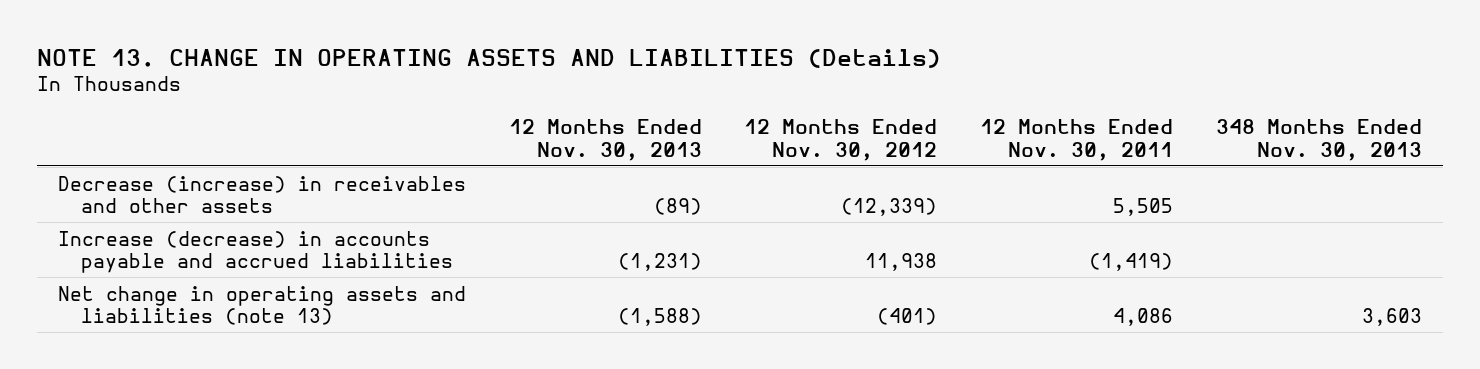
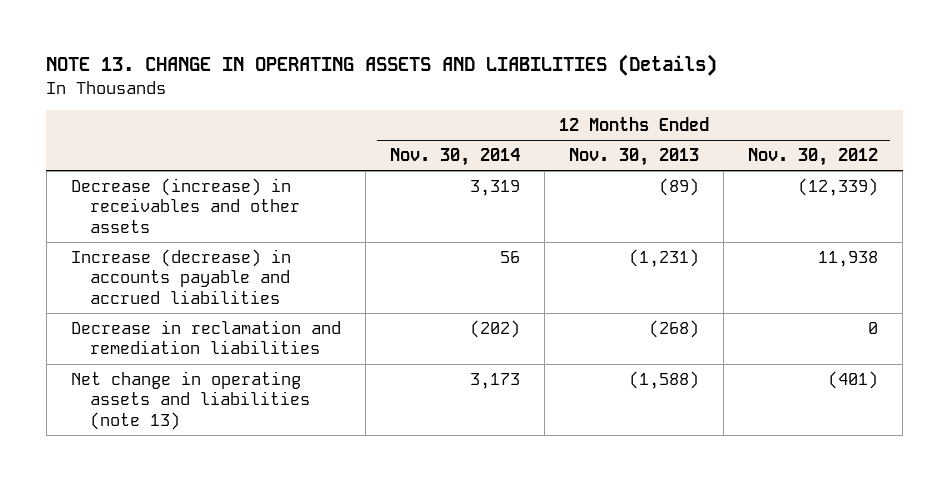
[980,118,1174,161] 12 Months Ended Nov. 30, 2011 -> none
[1215,118,1422,161] 348 Months Ended Nov. 30, 2013 -> none
none -> [389,148,520,167] Nov. 30, 2014
none -> [70,319,341,355] Decrease in reclamation and remediation liabilities

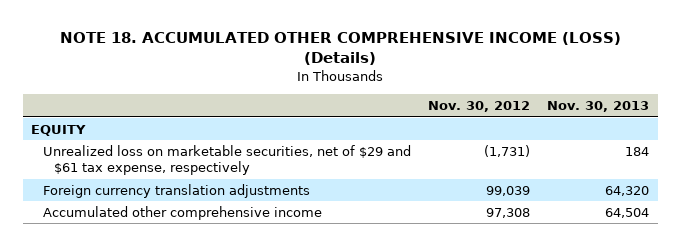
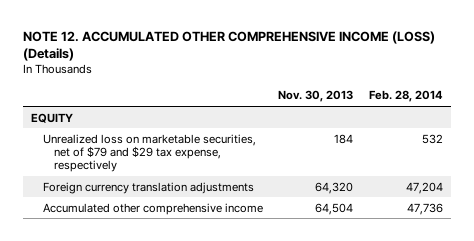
[60,31,622,66] NOTE 18. ACCUMULATED OTHER COMPREHENSIVE INCOME (LOSS) (Details) -> [23,30,436,62] NOTE 12. ACCUMULATED OTHER COMPREHENSIVE INCOME (LOSS) (Details)
[427,101,530,113] Nov. 30, 2012 -> none
none -> [369,90,444,103] Feb. 28, 2014
[42,144,411,176] Unrealized loss on marketable securities, net of $29 and $61 tax expense, respectively -> [42,133,256,173] Unrealized loss on marketable securities, net of $79 and $29 tax expense, respectively

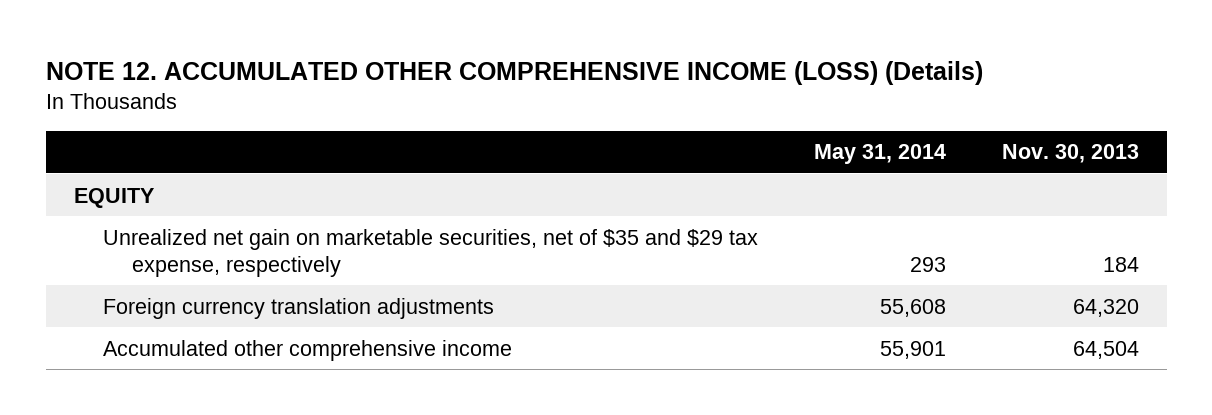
[369,90,444,103] Feb. 28, 2014 -> none
none -> [813,144,946,165] May 31, 2014
[42,133,256,173] Unrealized loss on marketable securities, net of $79 and $29 tax expense, respectively -> [102,228,758,277] Unrealized net gain on marketable securities, net of $35 and $29 tax expense, respectively

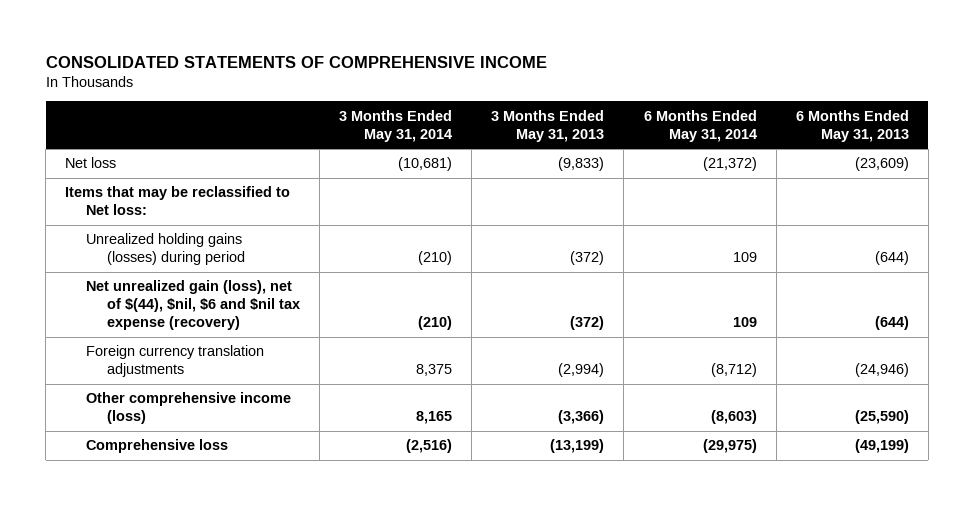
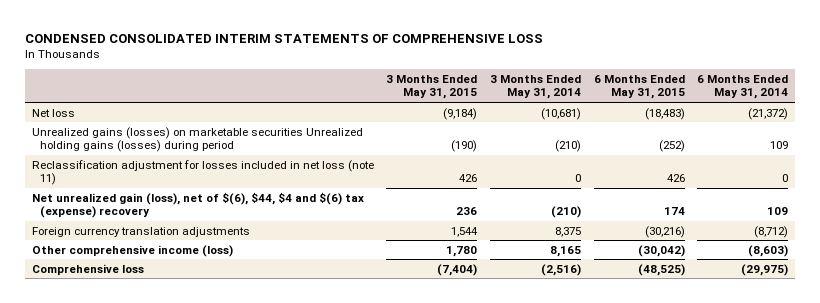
[45,55,547,68] CONSOLIDATED STATEMENTS OF COMPREHENSIVE INCOME -> [25,33,544,43] CONDENSED CONSOLIDATED INTERIM STATEMENTS OF COMPREHENSIVE LOSS
[491,109,605,142] 3 Months Ended May 31, 2013 -> none
[795,109,909,142] 6 Months Ended May 31, 2013 -> none
none -> [386,75,478,100] 3 Months Ended May 31, 2015
none -> [593,75,685,100] 6 Months Ended May 31, 2015
[65,186,291,216] Items that may be reclassified to Net loss: -> none
[86,233,246,266] Unrealized holding gains (losses) during period -> [31,126,363,153] Unrealized gains (losses) on marketable securities Unrealized holding gains (losses) during period
none -> [31,159,374,186] Reclassification adjustment for losses included in net loss (note 11)
[86,280,301,331] Net unrealized gain (loss), net of $(44), $nil, $6 and $nil tax expense (recovery) -> [31,191,364,219] Net unrealized gain (loss), net of $(6), $44, $4 and $(6) tax (expense) recovery

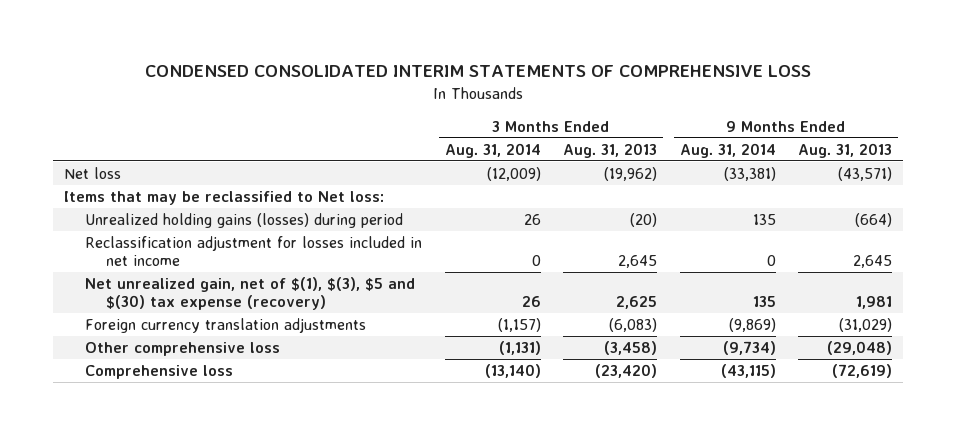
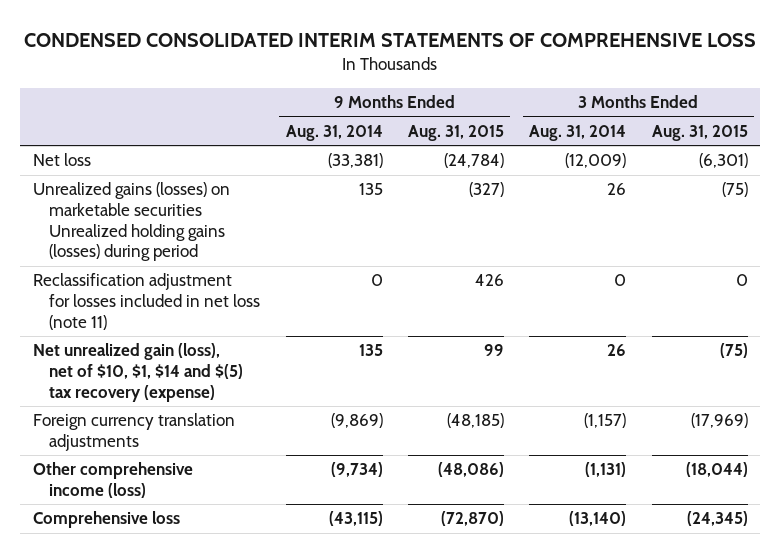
[563,142,658,158] Aug. 31, 2013 -> none
[798,142,893,158] Aug. 31, 2013 -> none
none -> [407,124,504,141] Aug. 31, 2015
none -> [651,124,748,141] Aug. 31, 2015
[63,190,384,205] Items that may be reclassified to Net loss: -> none
[85,212,404,228] Unrealized holding gains (losses) during period -> [33,182,231,262] Unrealized gains (losses) on marketable securities Unrealized holding gains (losses) during period
[85,235,423,267] Reclassification adjustment for losses included in net income -> [33,273,261,330] Reclassification adjustment for losses included in net loss (note 11)
[85,276,416,311] Net unrealized gain, net of $(1), $(3), $5 and $(30) tax expense (recovery) -> [33,343,244,402] Net unrealized gain (loss), net of $10, $1, $14 and $(5) tax recovery (expense)
[85,341,281,356] Other comprehensive loss -> [33,462,194,499] Other comprehensive income (loss)

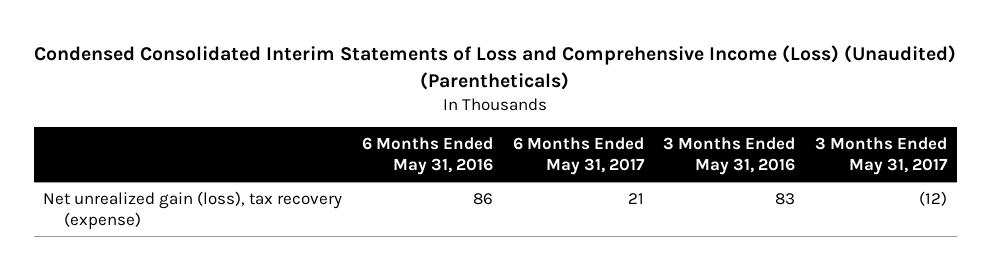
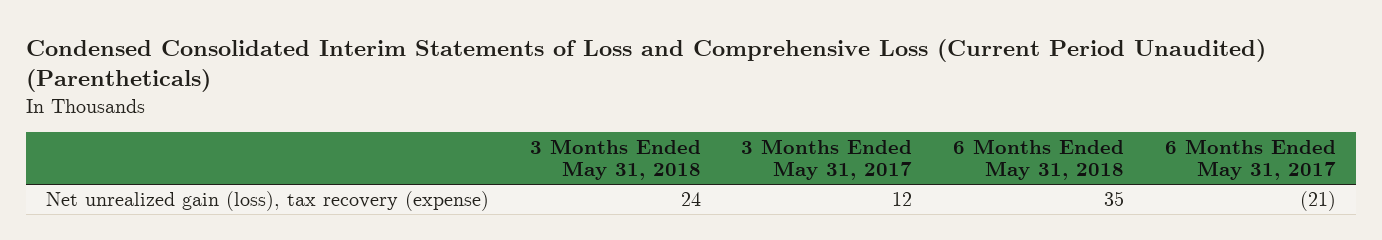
[34,45,957,90] Condensed Consolidated Interim Statements of Loss and Comprehensive Income (Loss) (Unaudited) (Parentheticals) -> [25,39,1266,93] Condensed Consolidated Interim Statements of Loss and Comprehensive Loss (Current Period Unaudited) (Parentheticals)
[362,137,494,175] 6 Months Ended May 31, 2016 -> none
[663,137,796,175] 3 Months Ended May 31, 2016 -> none
none -> [529,138,701,181] 3 Months Ended May 31, 2018
none -> [952,138,1124,181] 6 Months Ended May 31, 2018
[627,193,644,205] 21 -> [1299,191,1336,212] (21)
[919,191,948,207] (12) -> [892,192,913,207] 12

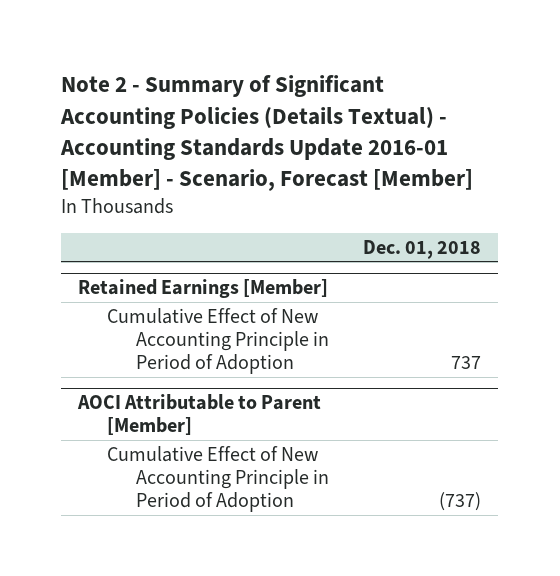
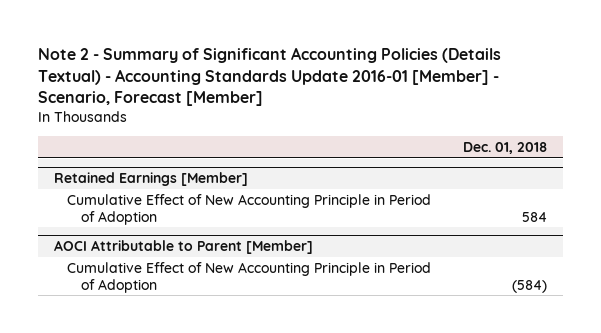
[451,356,482,370] 737 -> [522,211,548,222] 584
[439,492,482,512] (737) -> [512,279,548,293] (584)

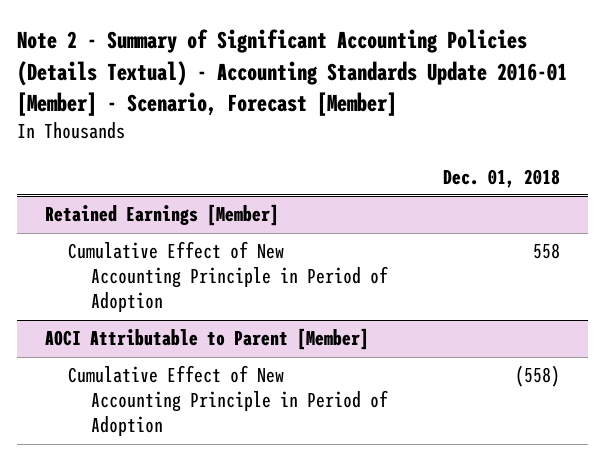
[522,211,548,222] 584 -> [533,243,561,260] 558
[512,279,548,293] (584) -> [515,365,561,388] (558)

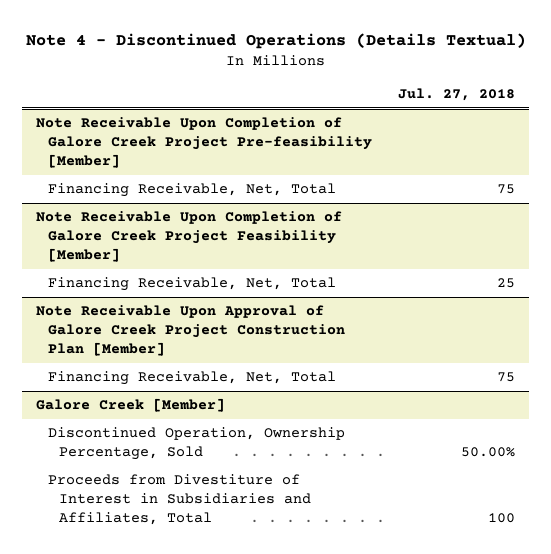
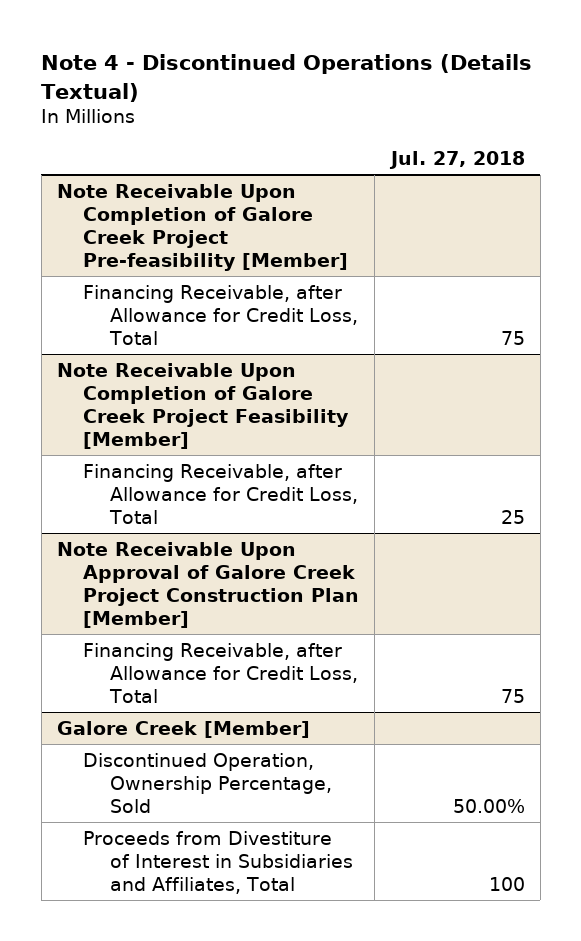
[47,183,336,198] Financing Receivable, Net, Total -> [83,284,359,345] Financing Receivable, after Allowance for Credit Loss, Total
[47,277,336,292] Financing Receivable, Net, Total -> [83,463,359,524] Financing Receivable, after Allowance for Credit Loss, Total
[47,371,336,386] Financing Receivable, Net, Total -> [83,642,359,703] Financing Receivable, after Allowance for Credit Loss, Total

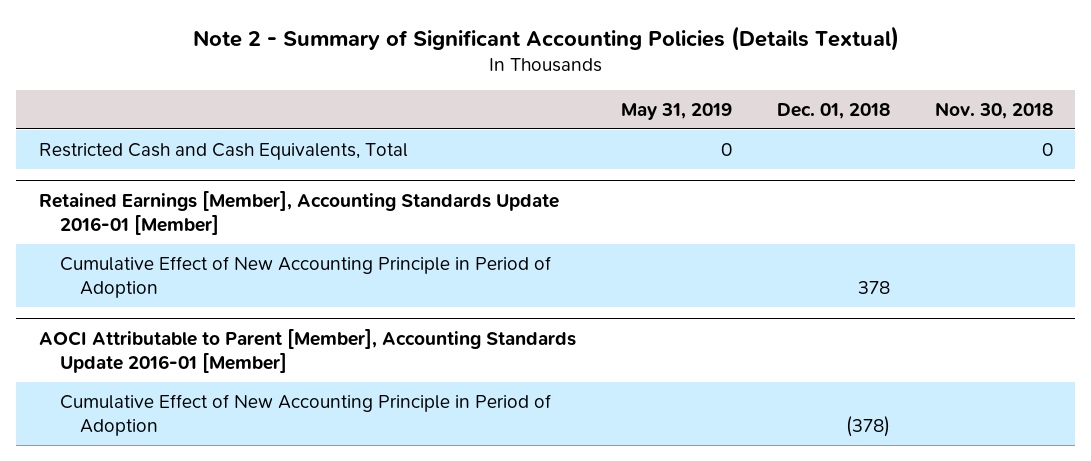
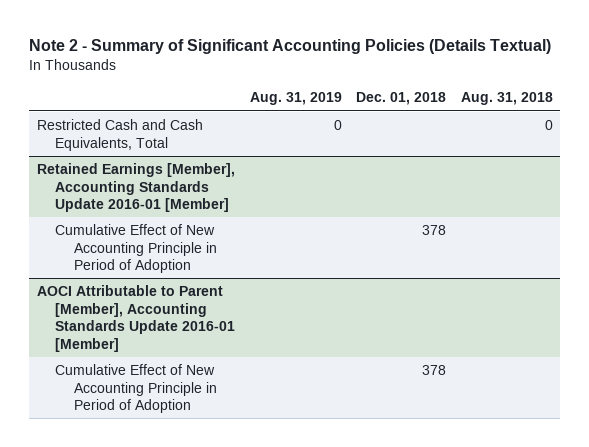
[620,102,732,120] May 31, 2019 -> none
[934,101,1053,119] Nov. 30, 2018 -> none
none -> [249,92,342,106] Aug. 31, 2019
none -> [460,92,553,106] Aug. 31, 2018
[845,415,890,437] (378) -> [422,365,447,376] 378

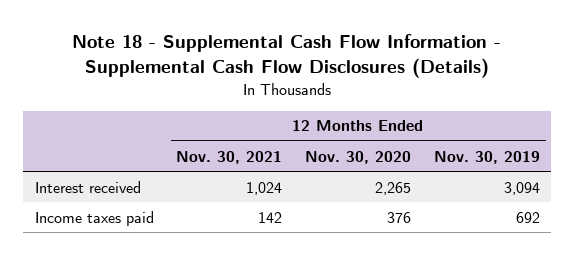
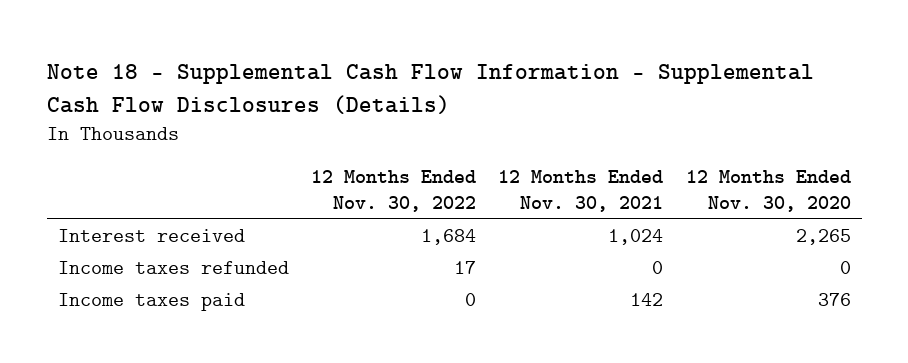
[433,150,540,164] Nov. 30, 2019 -> none
none -> [311,170,477,213] 12 Months Ended Nov. 30, 2022
none -> [57,261,289,275] Income taxes refunded

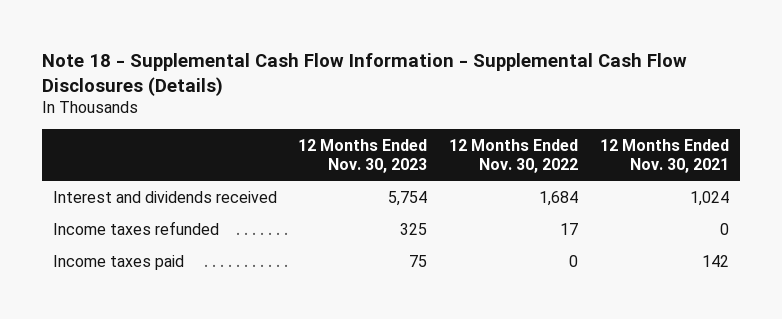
[685,170,851,213] 12 Months Ended Nov. 30, 2020 -> none
none -> [298,138,428,174] 12 Months Ended Nov. 30, 2023
[57,229,245,243] Interest received -> [52,190,277,203] Interest and dividends received

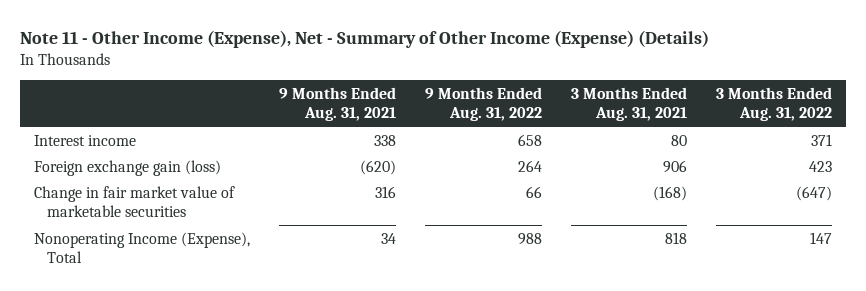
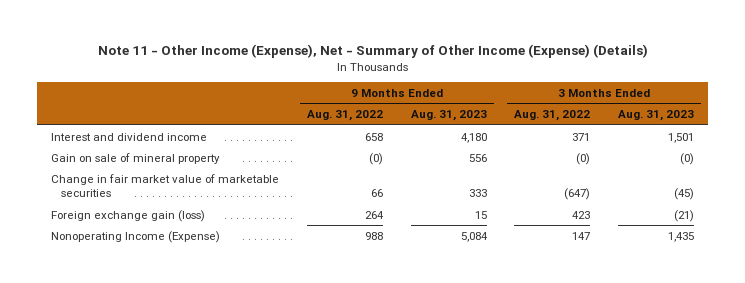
[278,86,396,122] 9 Months Ended Aug. 31, 2021 -> none
[570,86,687,122] 3 Months Ended Aug. 31, 2021 -> none
none -> [410,110,487,122] Aug. 31, 2023
none -> [618,110,695,122] Aug. 31, 2023
[34,134,137,146] Interest income -> [50,132,207,141] Interest and dividend income
none -> [50,152,220,164] Gain on sale of mineral property
[34,159,222,176] Foreign exchange gain (loss) -> [50,209,205,222] Foreign exchange gain (loss)
[34,231,251,263] Nonoperating Income (Expense), Total -> [50,230,220,243] Nonoperating Income (Expense)

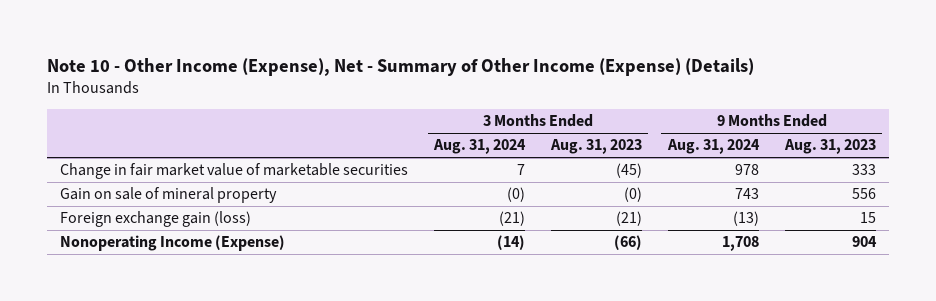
[97,43,648,58] Note 11 - Other Income (Expense), Net - Summary of Other Income (Expense) (Details) -> [47,57,755,76] Note 10 - Other Income (Expense), Net - Summary of Other Income (Expense) (Details)
[306,110,383,122] Aug. 31, 2022 -> none
[514,110,591,122] Aug. 31, 2022 -> none
none -> [432,139,526,155] Aug. 31, 2024
none -> [666,139,760,155] Aug. 31, 2024
[50,132,207,141] Interest and dividend income -> none
[50,152,220,164] Gain on sale of mineral property -> [60,187,278,204] Gain on sale of mineral property
[460,231,488,242] 5,084 -> [851,236,877,248] 904
[668,231,695,242] 1,435 -> [613,235,642,251] (66)

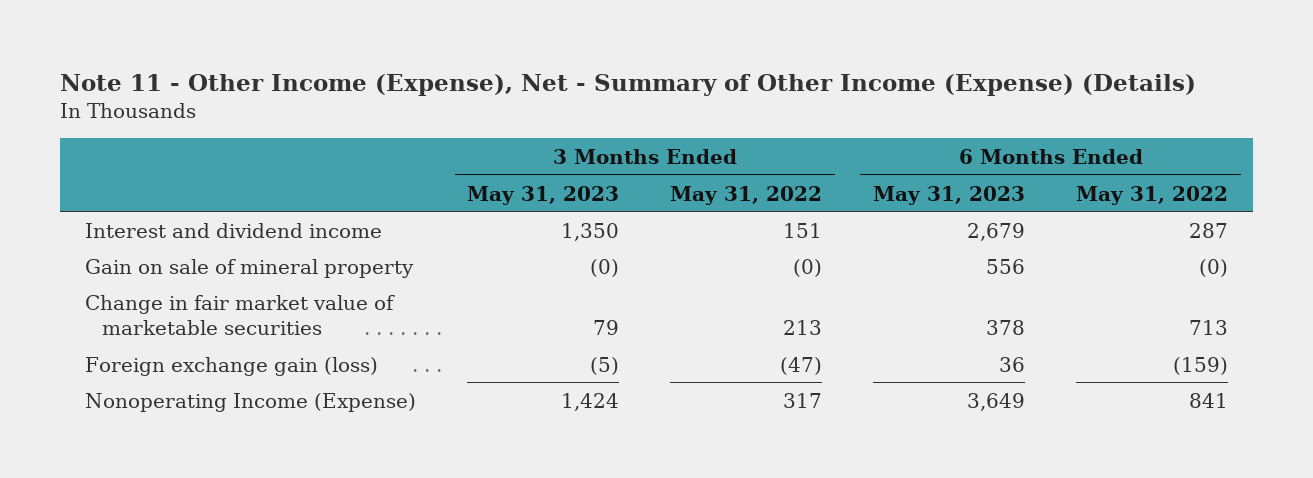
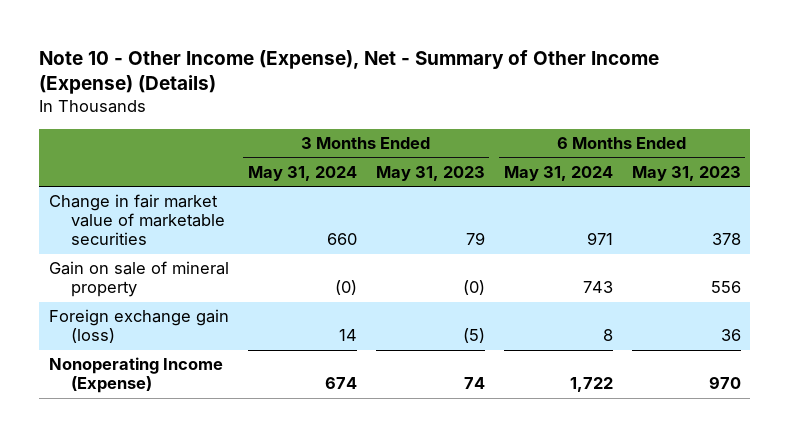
[60,74,1197,97] Note 11 - Other Income (Expense), Net - Summary of Other Income (Expense) (Details) -> [39,49,660,95] Note 10 - Other Income (Expense), Net - Summary of Other Income (Expense) (Details)
[670,185,823,205] May 31, 2022 -> none
[1075,185,1228,205] May 31, 2022 -> none
none -> [247,165,357,181] May 31, 2024
none -> [503,165,613,181] May 31, 2024
[85,222,383,238] Interest and dividend income -> none
[85,258,415,278] Gain on sale of mineral property -> [48,261,229,298] Gain on sale of mineral property
[561,392,620,411] 1,424 -> [463,377,485,390] 74
[967,392,1026,411] 3,649 -> [708,376,741,390] 970

